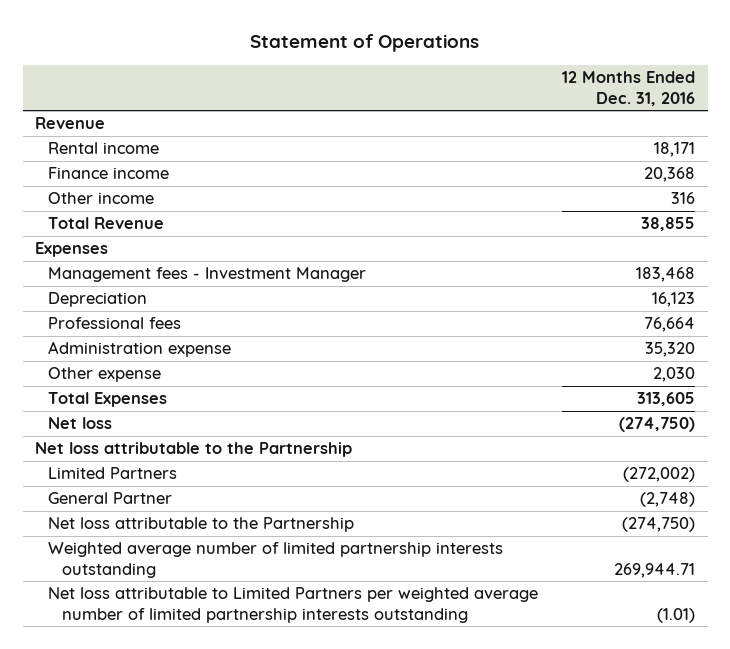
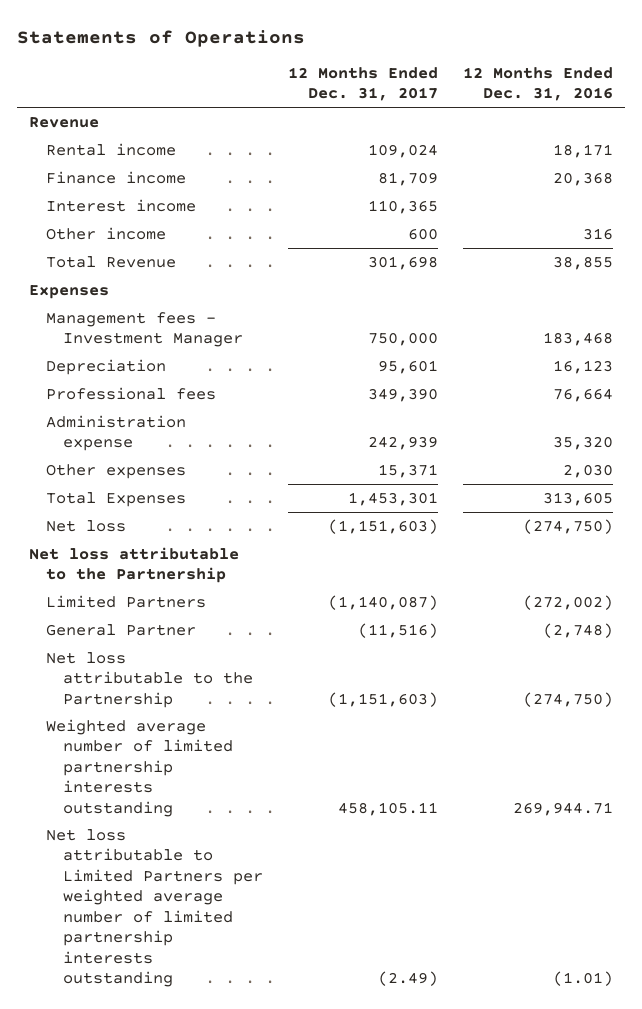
[250,34,480,53] Statement of Operations -> [16,29,305,47] Statements of Operations
none -> [287,66,438,102] 12 Months Ended Dec. 31, 2017
none -> [45,198,196,212] Interest income
[48,367,162,383] Other expense -> [45,463,186,479] Other expenses

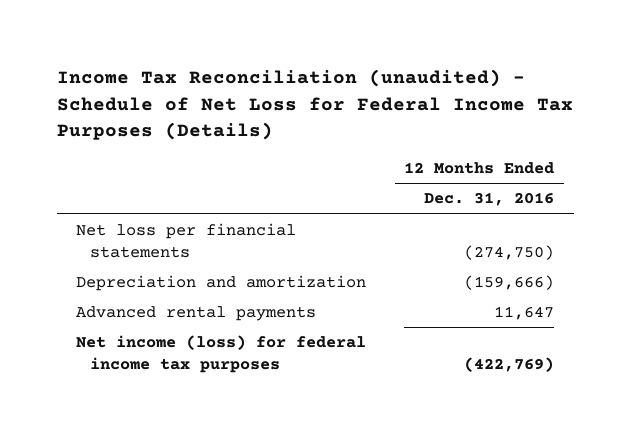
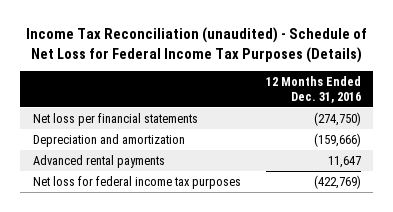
[76,335,367,374] Net income (loss) for federal income tax purposes -> [32,176,241,190] Net loss for federal income tax purposes

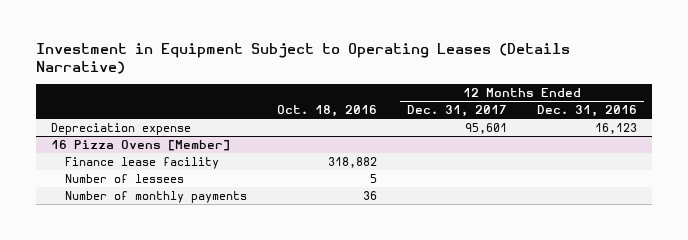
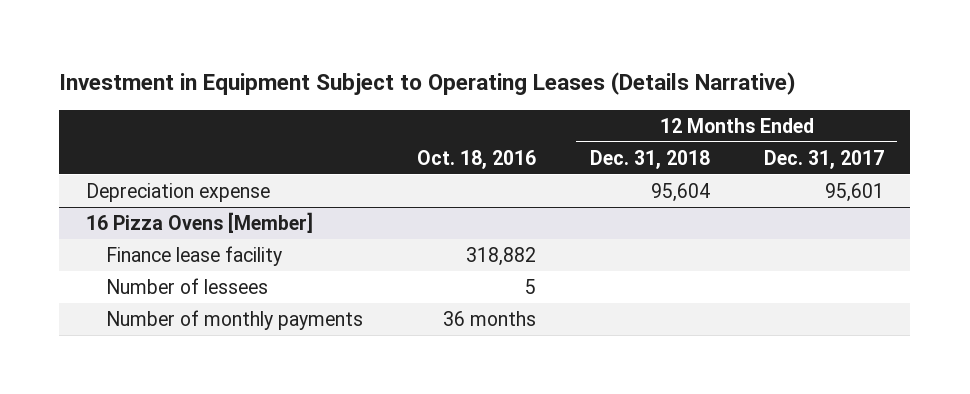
[536,105,637,118] Dec. 31, 2016 -> none
none -> [589,149,710,169] Dec. 31, 2018
[363,191,378,201] 36 -> [442,311,536,327] 36 months

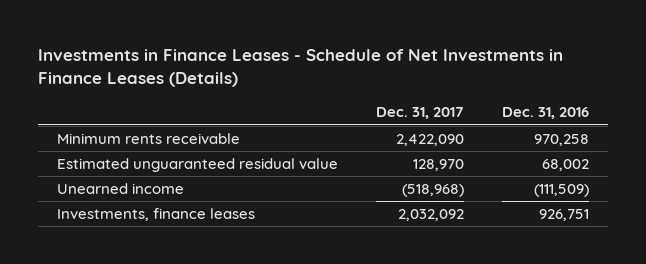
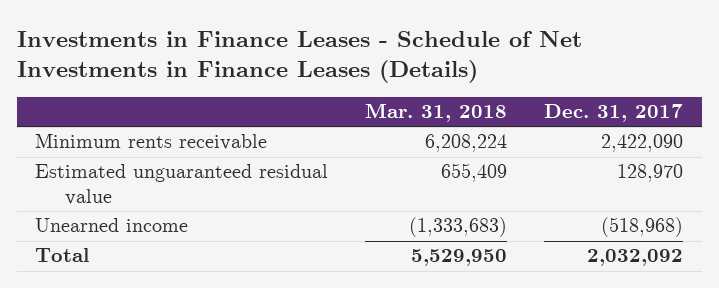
[501,107,589,120] Dec. 31, 2016 -> none
none -> [365,103,508,123] Mar. 31, 2018
[56,207,255,221] Investments, finance leases -> [35,248,90,263] Total

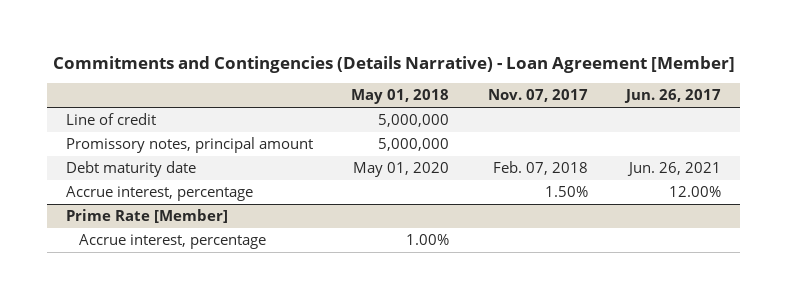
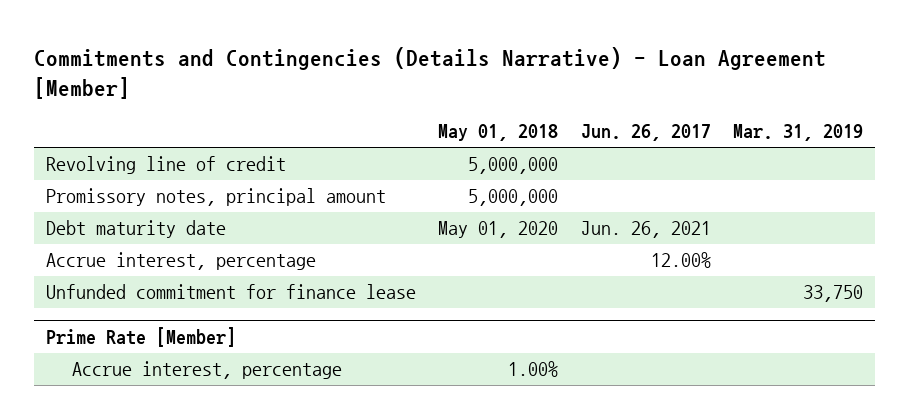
[487,89,588,103] Nov. 07, 2017 -> none
none -> [733,124,864,142] Mar. 31, 2019
[66,113,157,126] Line of credit -> [45,156,286,175] Revolving line of credit
none -> [45,284,416,300] Unfunded commitment for finance lease

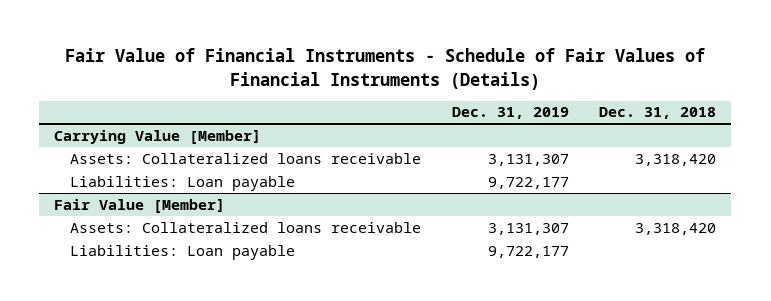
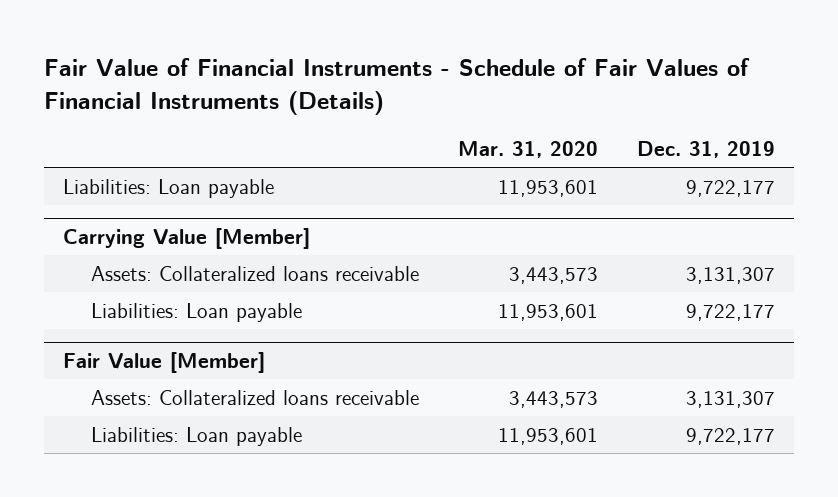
[599,107,717,120] Dec. 31, 2018 -> none
none -> [457,141,598,159] Mar. 31, 2020
none -> [63,179,275,199] Liabilities: Loan payable

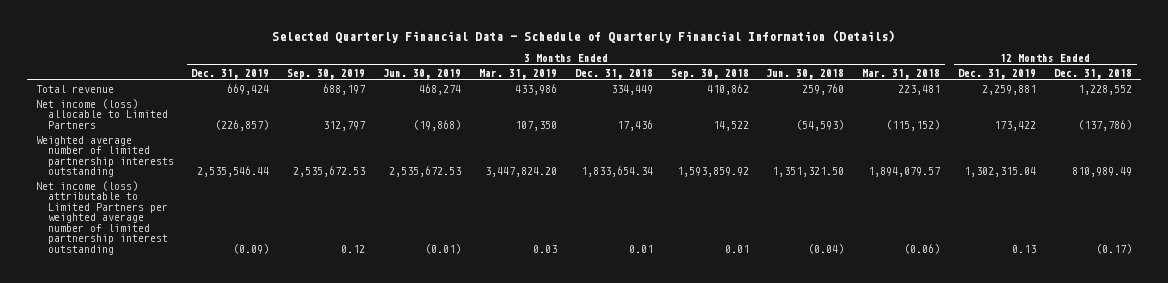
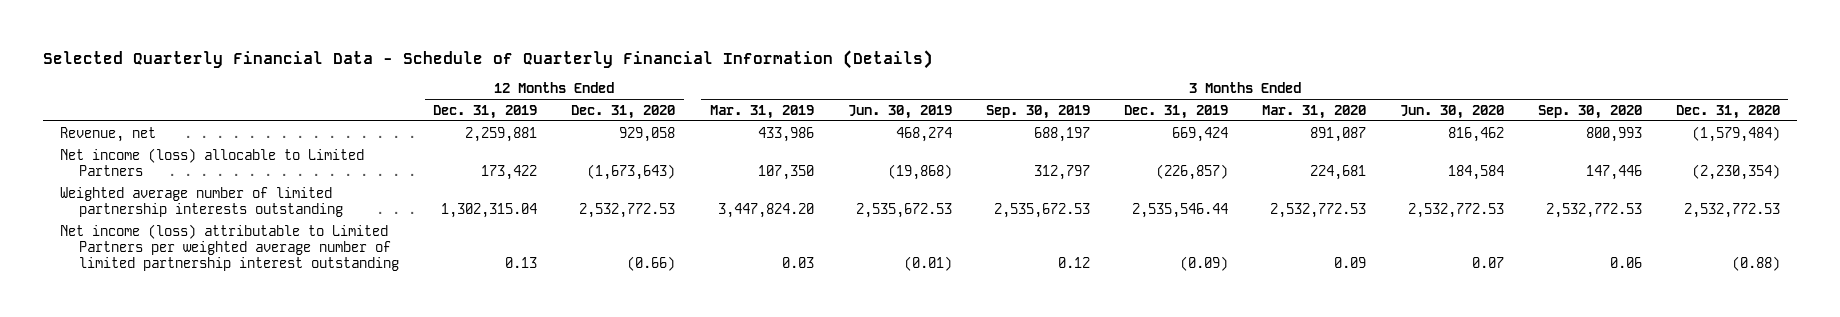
[574,68,653,79] Dec. 31, 2018 -> none
[670,68,749,79] Sep. 30, 2018 -> none
[766,68,845,79] Jun. 30, 2018 -> none
[862,68,941,79] Mar. 31, 2018 -> none
[1054,68,1133,79] Dec. 31, 2018 -> none
none -> [571,104,676,119] Dec. 31, 2020
none -> [1261,104,1366,119] Mar. 31, 2020
none -> [1399,104,1504,119] Jun. 30, 2020
none -> [1537,104,1642,119] Sep. 30, 2020
none -> [1675,104,1780,119] Dec. 31, 2020
[36,84,115,93] Total revenue -> [60,126,157,142] Revenue, net

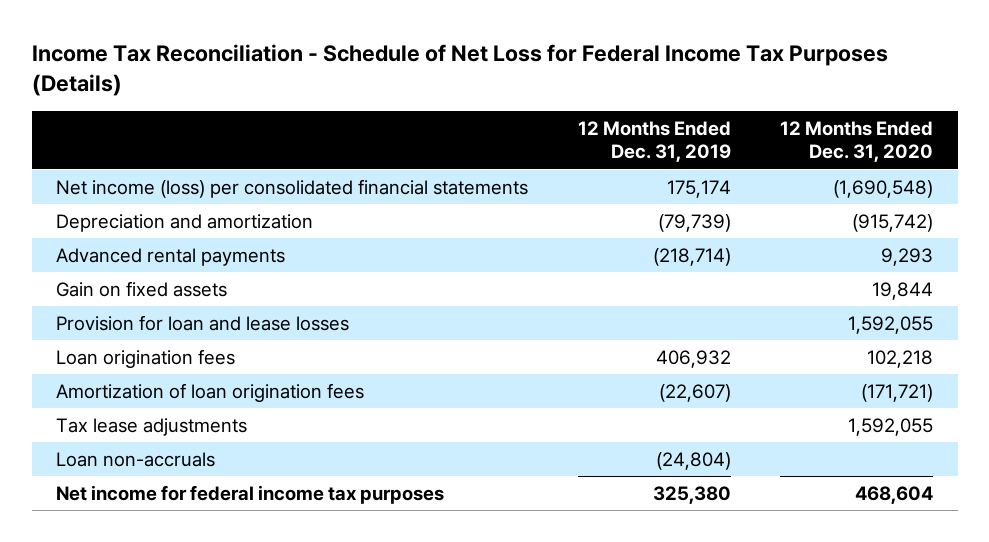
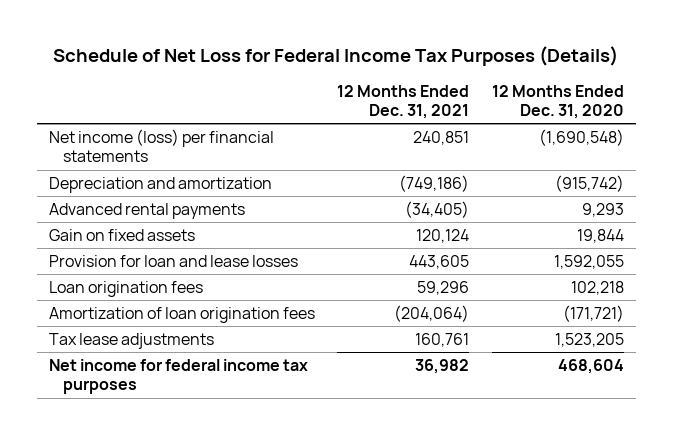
[31,44,888,97] Income Tax Reconciliation - Schedule of Net Loss for Federal Income Tax Purposes (Details) -> [53,45,619,66] Schedule of Net Loss for Federal Income Tax Purposes (Details)
[577,120,731,163] 12 Months Ended Dec. 31, 2019 -> none
none -> [337,84,470,120] 12 Months Ended Dec. 31, 2021
[56,179,529,199] Net income (loss) per consolidated financial statements -> [48,128,274,163] Net income (loss) per financial statements
[56,452,216,468] Loan non-accruals -> none
[848,418,934,437] 1,592,055 -> [555,332,625,347] 1,523,205

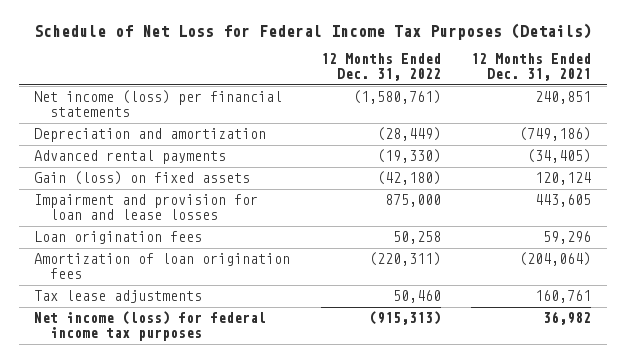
[492,84,625,120] 12 Months Ended Dec. 31, 2020 -> none
none -> [320,53,441,81] 12 Months Ended Dec. 31, 2022
[48,228,195,241] Gain on fixed assets -> [34,171,251,186] Gain (loss) on fixed assets
[48,254,298,267] Provision for loan and lease losses -> [34,194,259,220] Impairment and provision for loan and lease losses
[48,358,308,395] Net income for federal income tax purposes -> [34,311,267,341] Net income (loss) for federal income tax purposes

